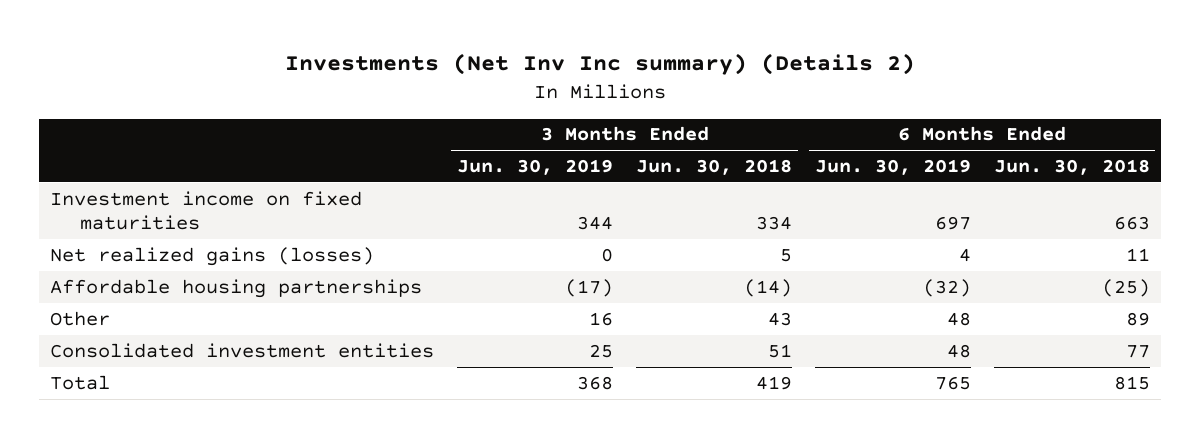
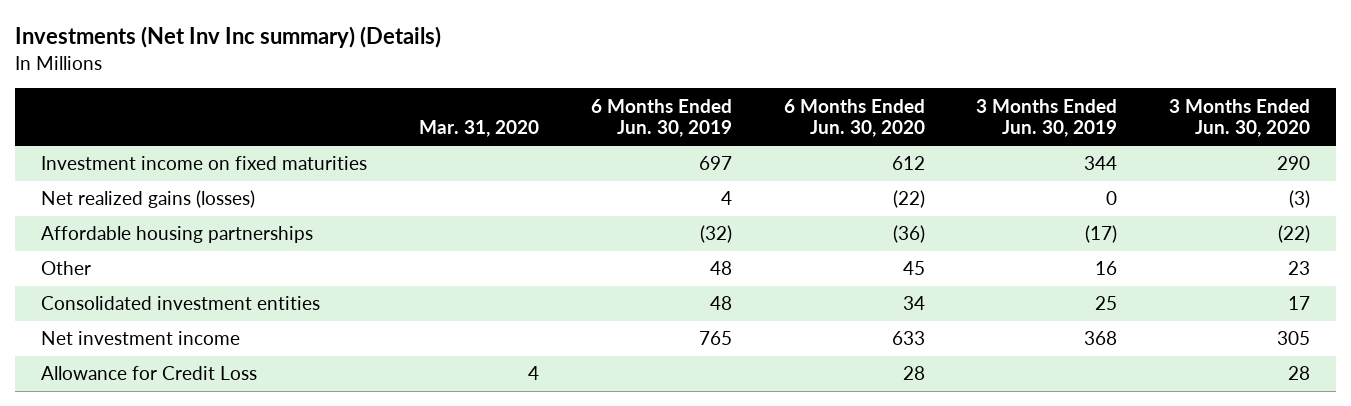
[284,53,915,76] Investments (Net Inv Inc summary) (Details 2) -> [15,26,442,49] Investments (Net Inv Inc summary) (Details)
[635,159,792,176] Jun. 30, 2018 -> none
[993,159,1150,176] Jun. 30, 2018 -> none
none -> [419,120,540,138] Mar. 31, 2020
none -> [783,98,925,138] 6 Months Ended Jun. 30, 2020
none -> [1169,98,1311,138] 3 Months Ended Jun. 30, 2020
[50,374,111,390] Total -> [41,331,241,346] Net investment income
none -> [41,366,258,381] Allowance for Credit Loss

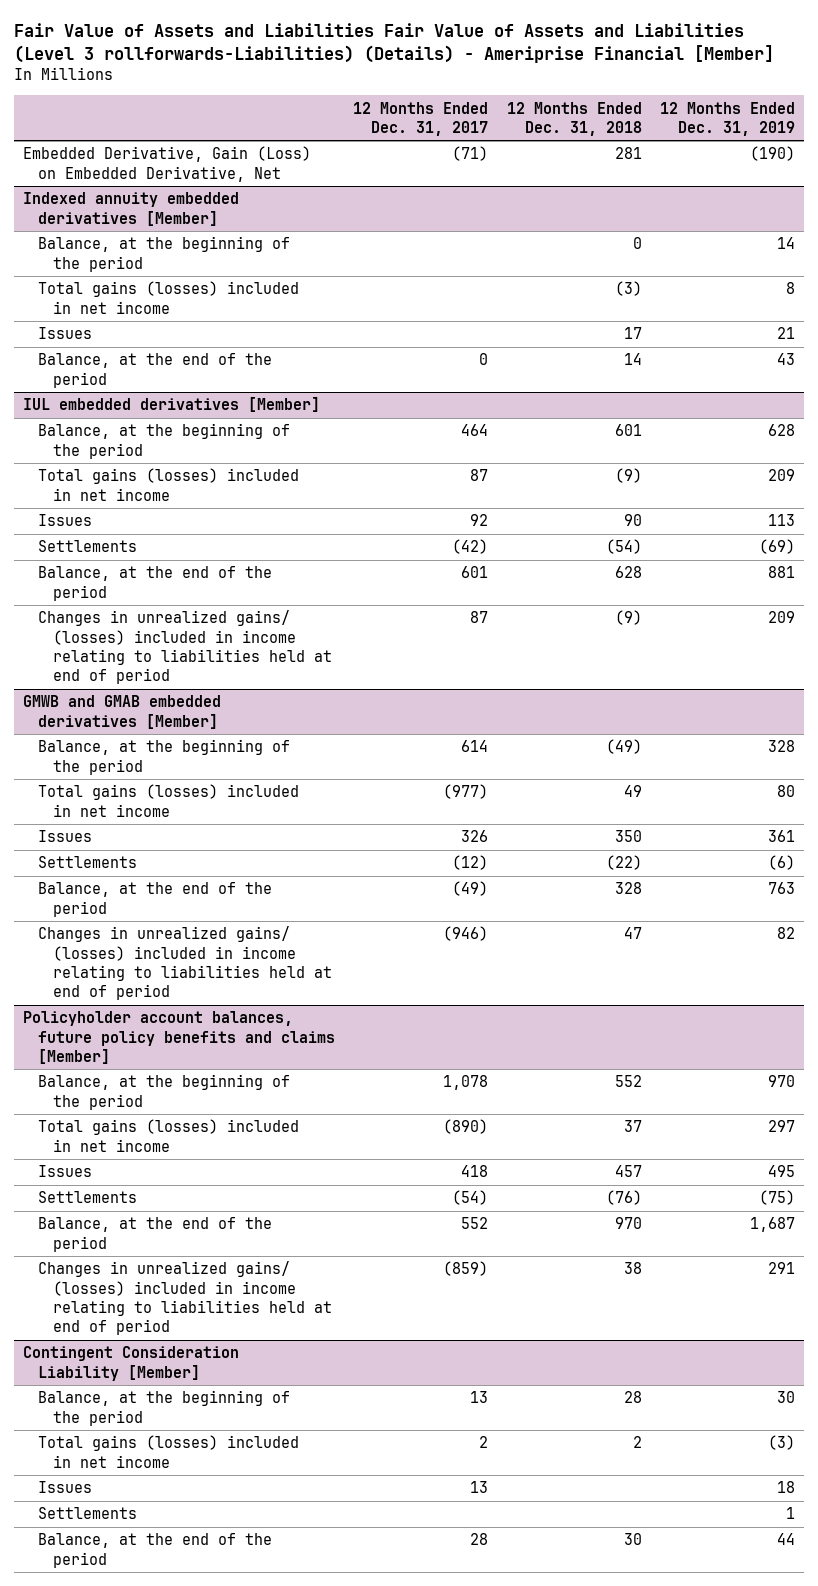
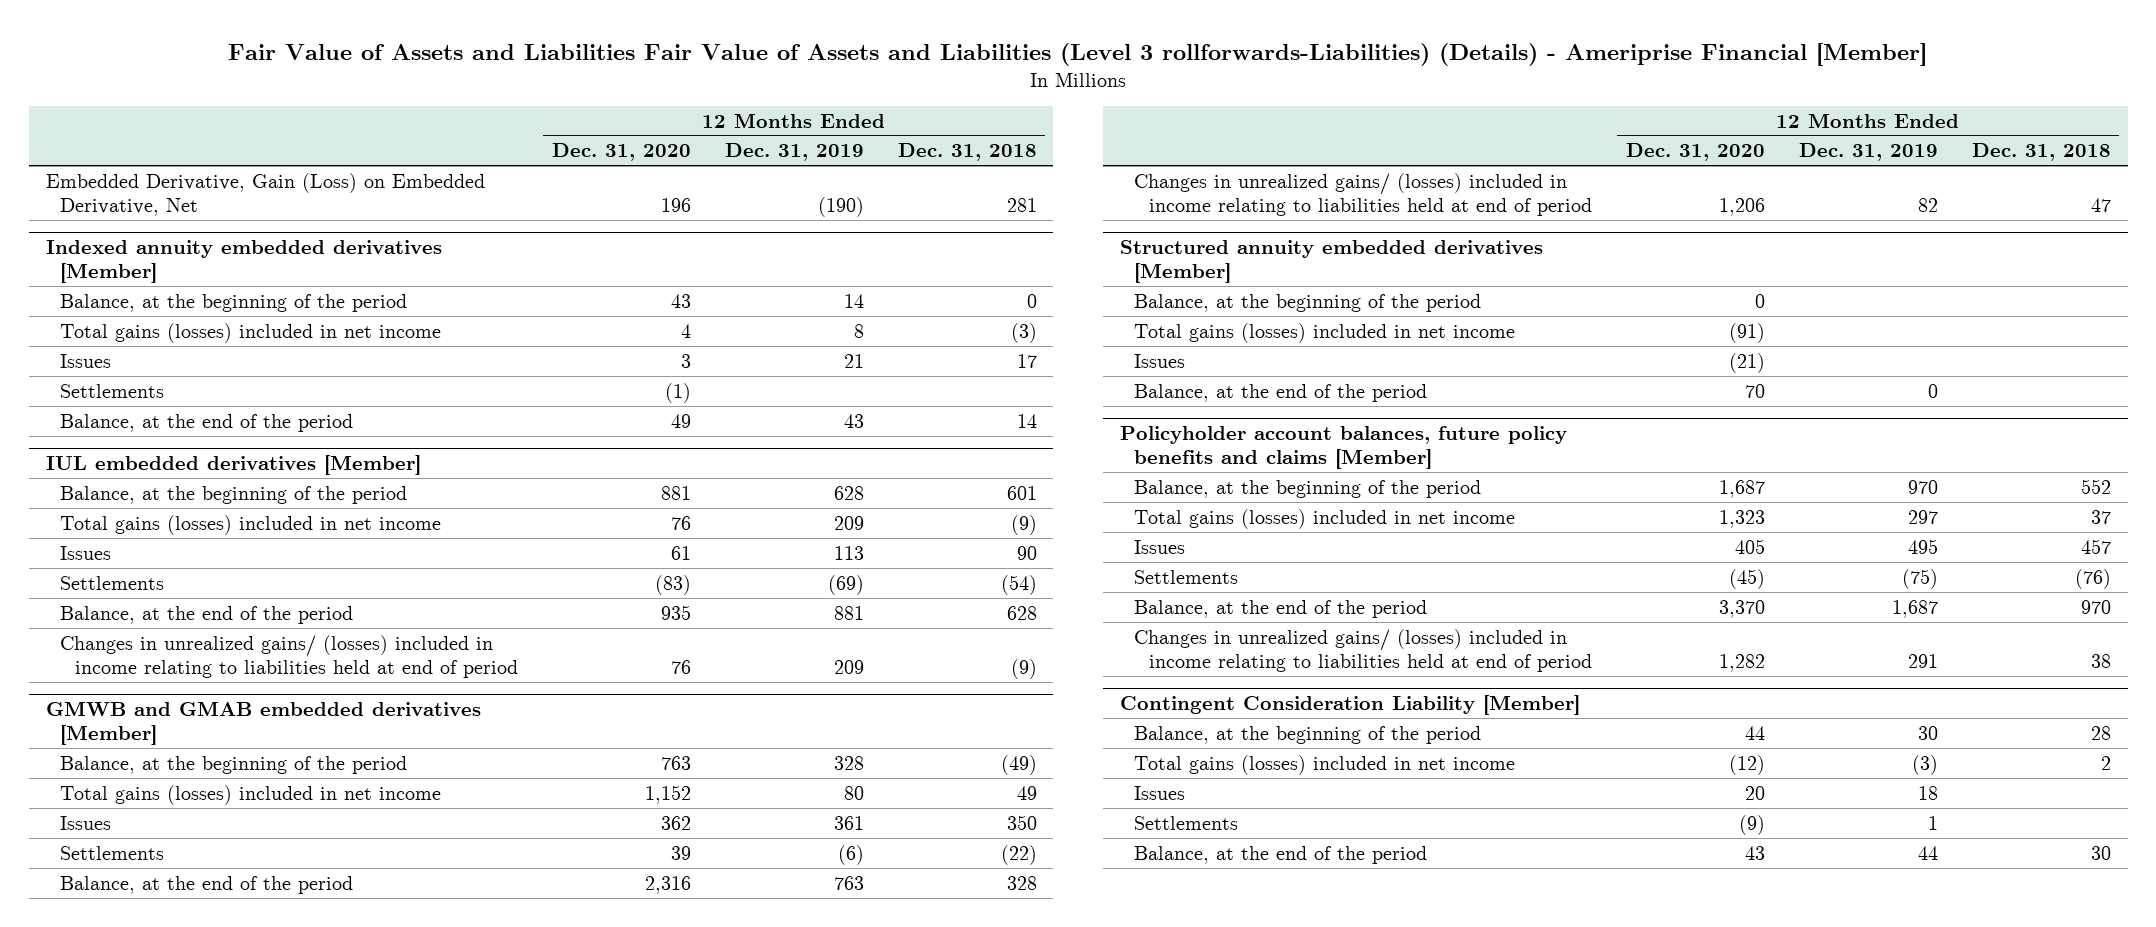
[353,101,489,136] 12 Months Ended Dec. 31, 2017 -> none
none -> [551,143,691,162] Dec. 31, 2020
none -> [60,383,165,398] Settlements
none -> [1119,239,1543,283] Structured annuity embedded derivatives [Member]
none -> [1134,293,1482,312] Balance, at the beginning of the period
none -> [1134,322,1516,343] Total gains (losses) included in net income
none -> [1134,353,1186,368] Issues
none -> [1134,383,1428,402] Balance, at the end of the period

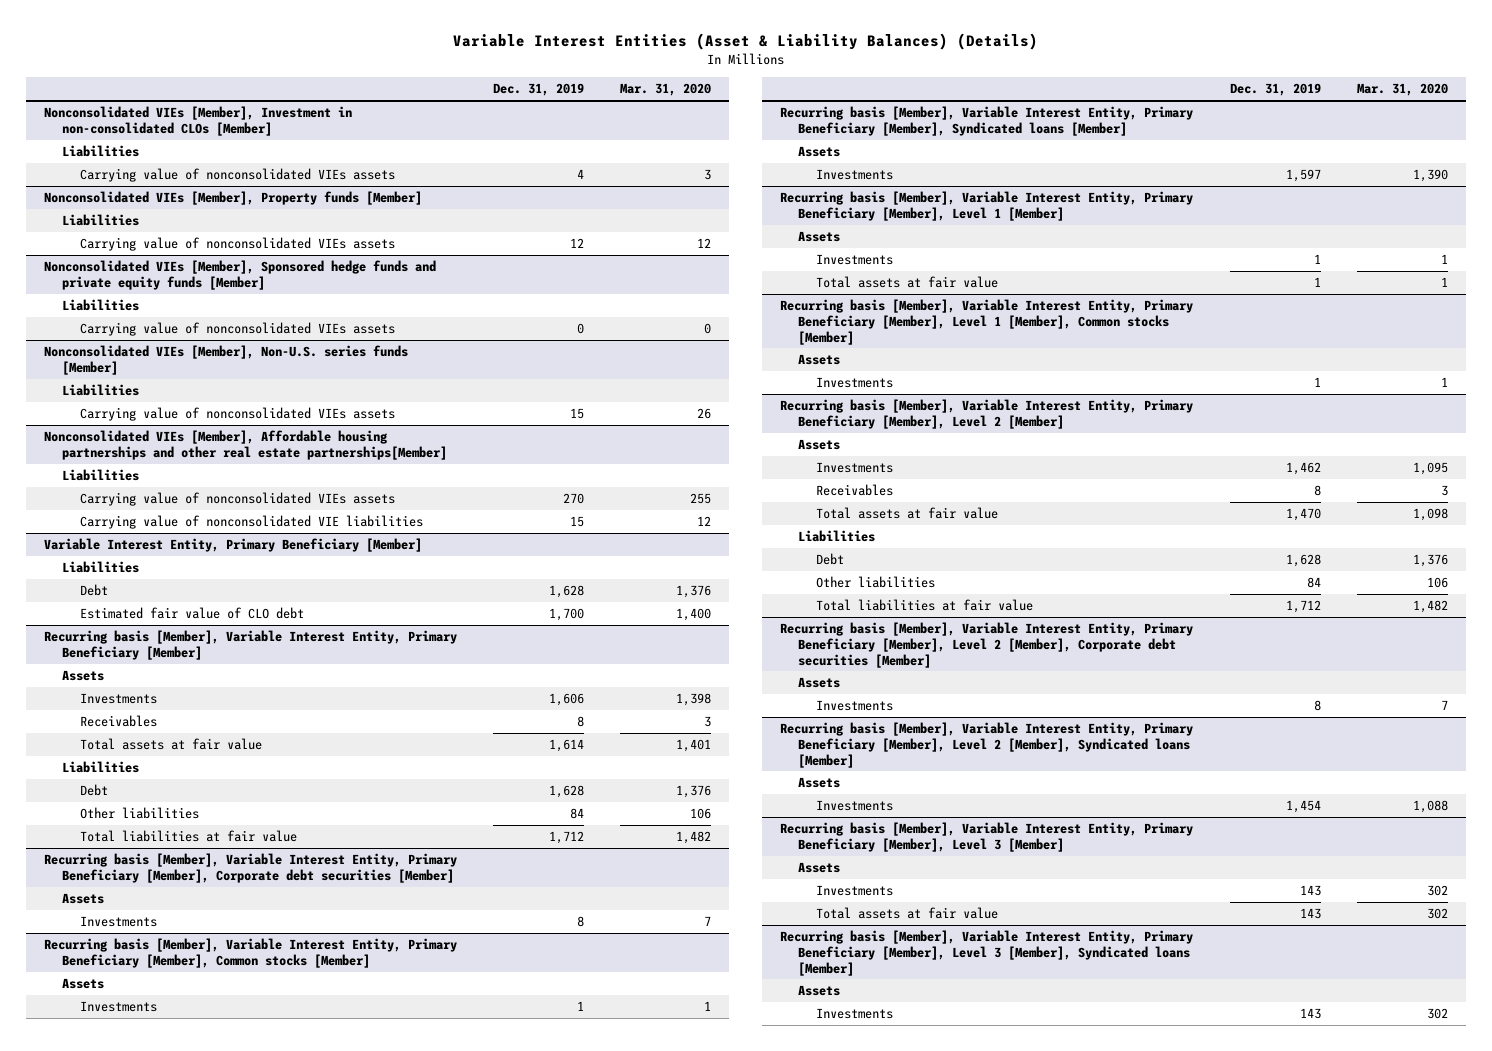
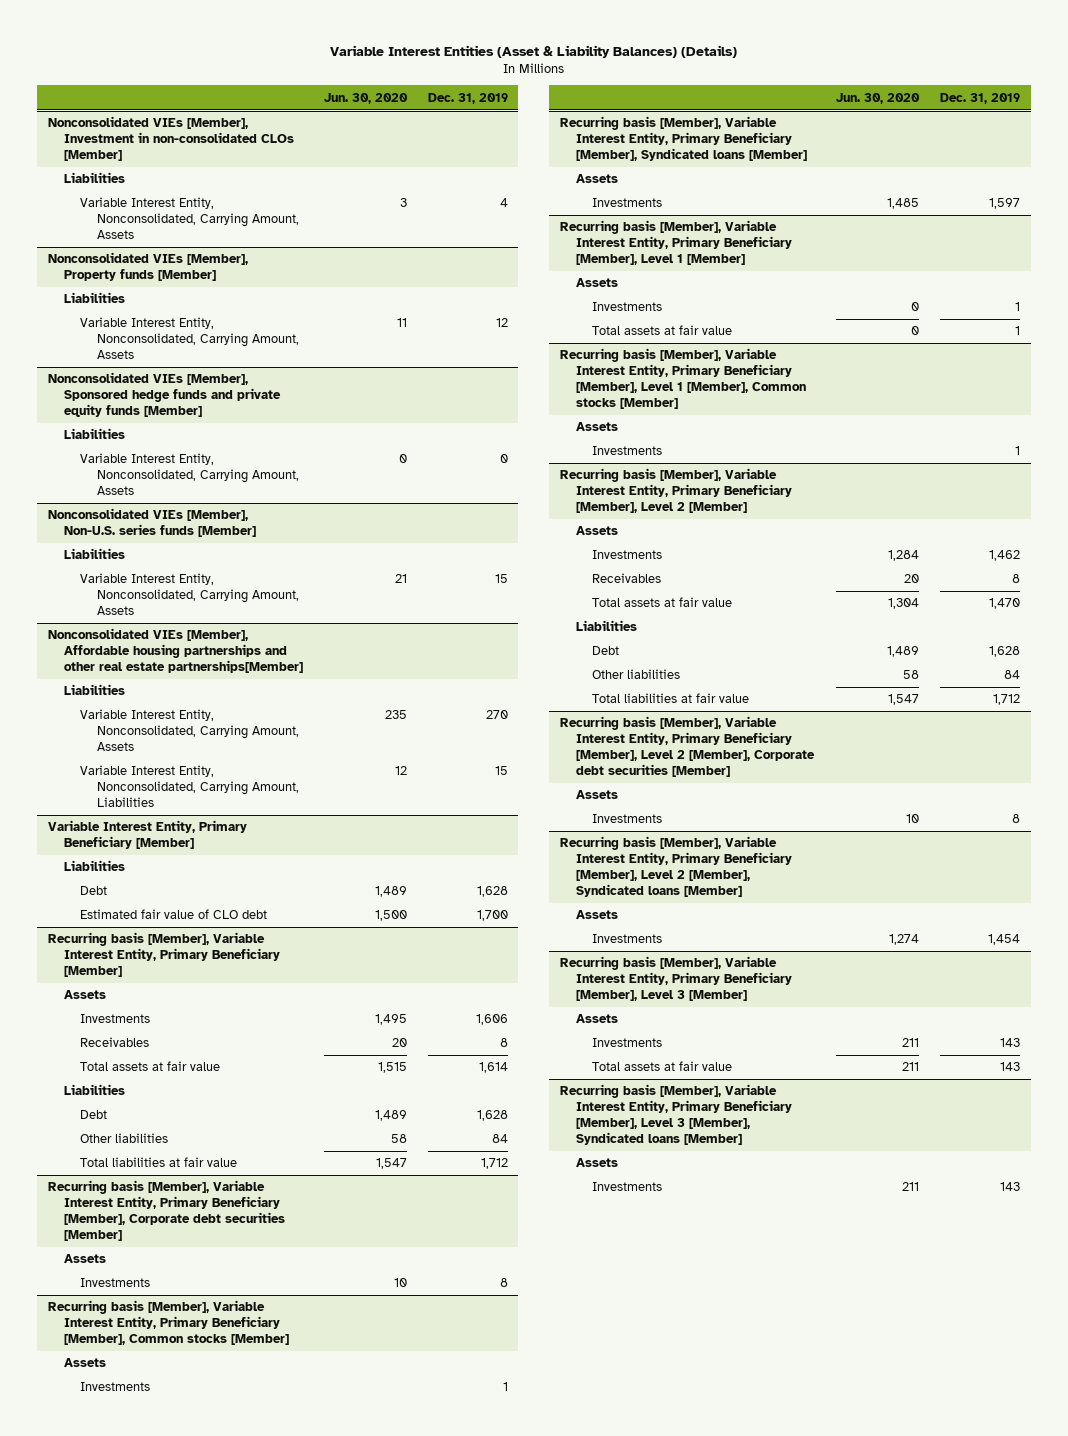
[620,83,712,97] Mar. 31, 2020 -> none
none -> [323,92,408,104] Jun. 30, 2020
[79,168,395,183] Carrying value of nonconsolidated VIEs assets -> [80,197,299,239] Variable Interest Entity, Nonconsolidated, Carrying Amount, Assets
[79,237,395,252] Carrying value of nonconsolidated VIEs assets -> [80,317,299,359] Variable Interest Entity, Nonconsolidated, Carrying Amount, Assets
[79,322,395,337] Carrying value of nonconsolidated VIEs assets -> [80,453,299,495] Variable Interest Entity, Nonconsolidated, Carrying Amount, Assets
[79,407,395,422] Carrying value of nonconsolidated VIEs assets -> [80,573,299,615] Variable Interest Entity, Nonconsolidated, Carrying Amount, Assets
[79,492,395,507] Carrying value of nonconsolidated VIEs assets -> [80,709,299,751] Variable Interest Entity, Nonconsolidated, Carrying Amount, Assets
[79,515,423,530] Carrying value of nonconsolidated VIE liabilities -> [80,765,299,807] Variable Interest Entity, Nonconsolidated, Carrying Amount, Liabilities

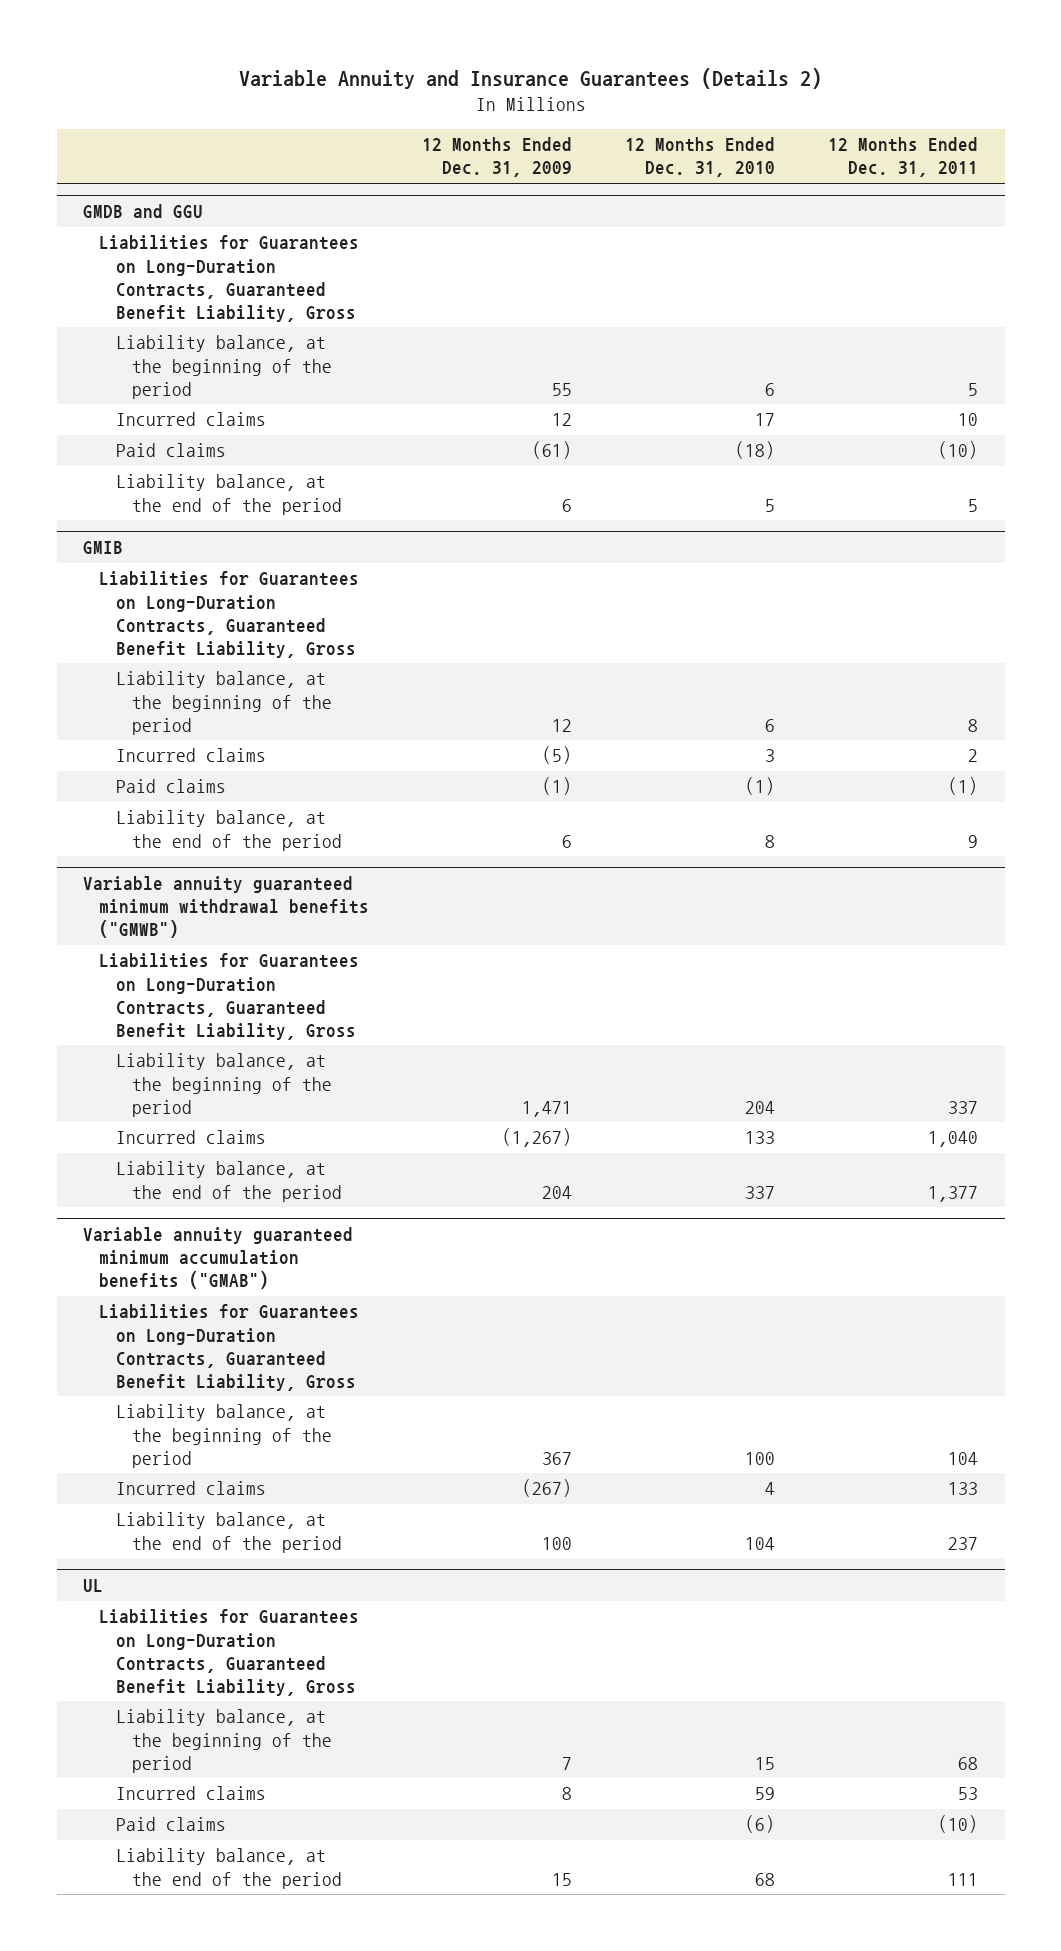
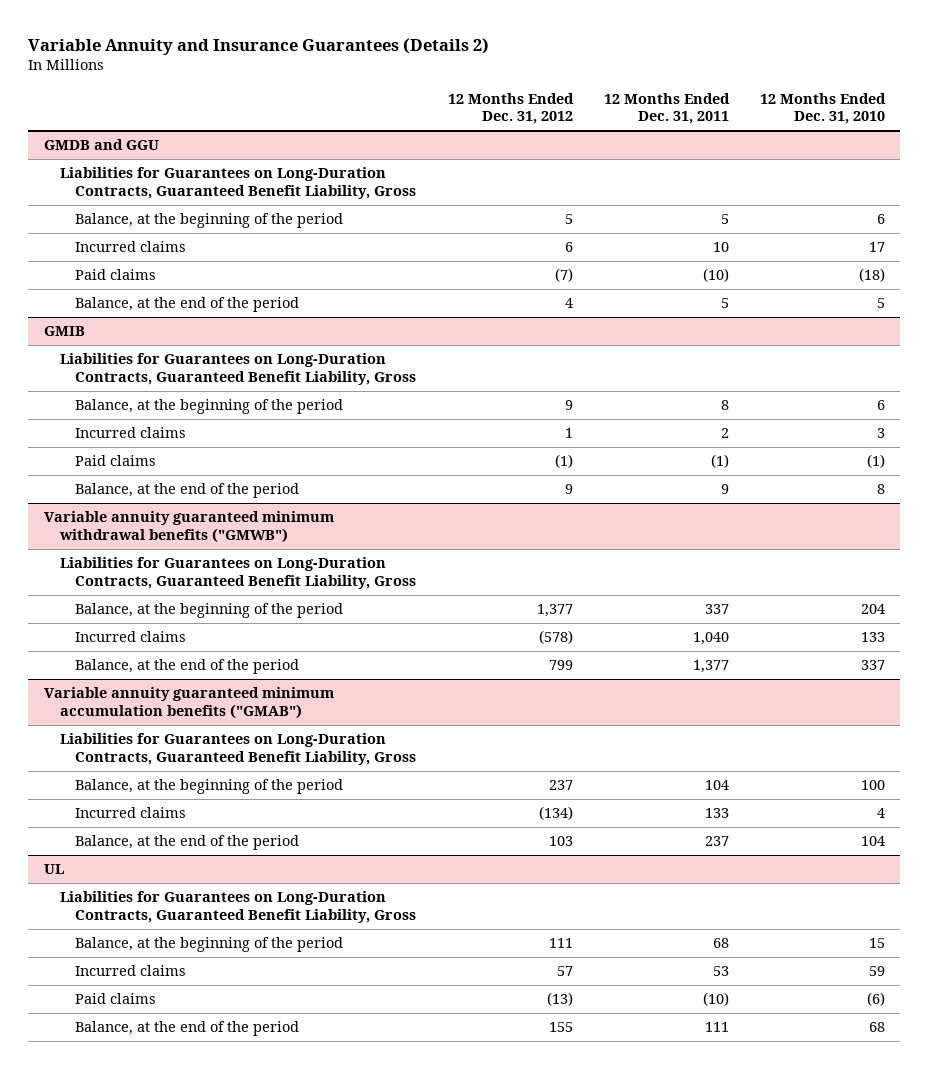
[422,137,573,178] 12 Months Ended Dec. 31, 2009 -> none
none -> [447,92,574,125] 12 Months Ended Dec. 31, 2012
[115,335,333,399] Liability balance, at the beginning of the period -> [75,213,344,229] Balance, at the beginning of the period
[115,474,343,515] Liability balance, at the end of the period -> [75,297,300,313] Balance, at the end of the period
[115,671,333,735] Liability balance, at the beginning of the period -> [75,399,344,415] Balance, at the beginning of the period
[115,810,343,851] Liability balance, at the end of the period -> [75,483,300,499] Balance, at the end of the period
[115,1053,333,1117] Liability balance, at the beginning of the period -> [75,603,344,619] Balance, at the beginning of the period
[115,1161,343,1202] Liability balance, at the end of the period -> [75,659,300,675] Balance, at the end of the period
[115,1404,333,1468] Liability balance, at the beginning of the period -> [75,779,344,795] Balance, at the beginning of the period
[115,1512,343,1553] Liability balance, at the end of the period -> [75,835,300,851] Balance, at the end of the period
[115,1709,333,1773] Liability balance, at the beginning of the period -> [75,937,344,953] Balance, at the beginning of the period
[115,1848,343,1889] Liability balance, at the end of the period -> [75,1021,300,1037] Balance, at the end of the period

